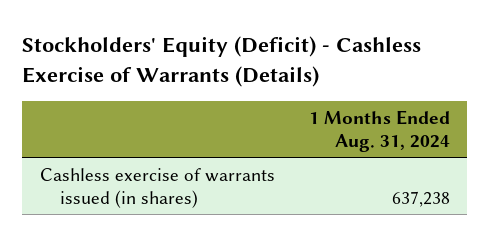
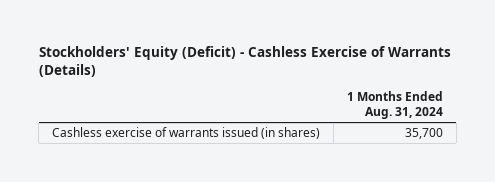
[392,190,451,207] 637,238 -> [405,128,444,140] 35,700

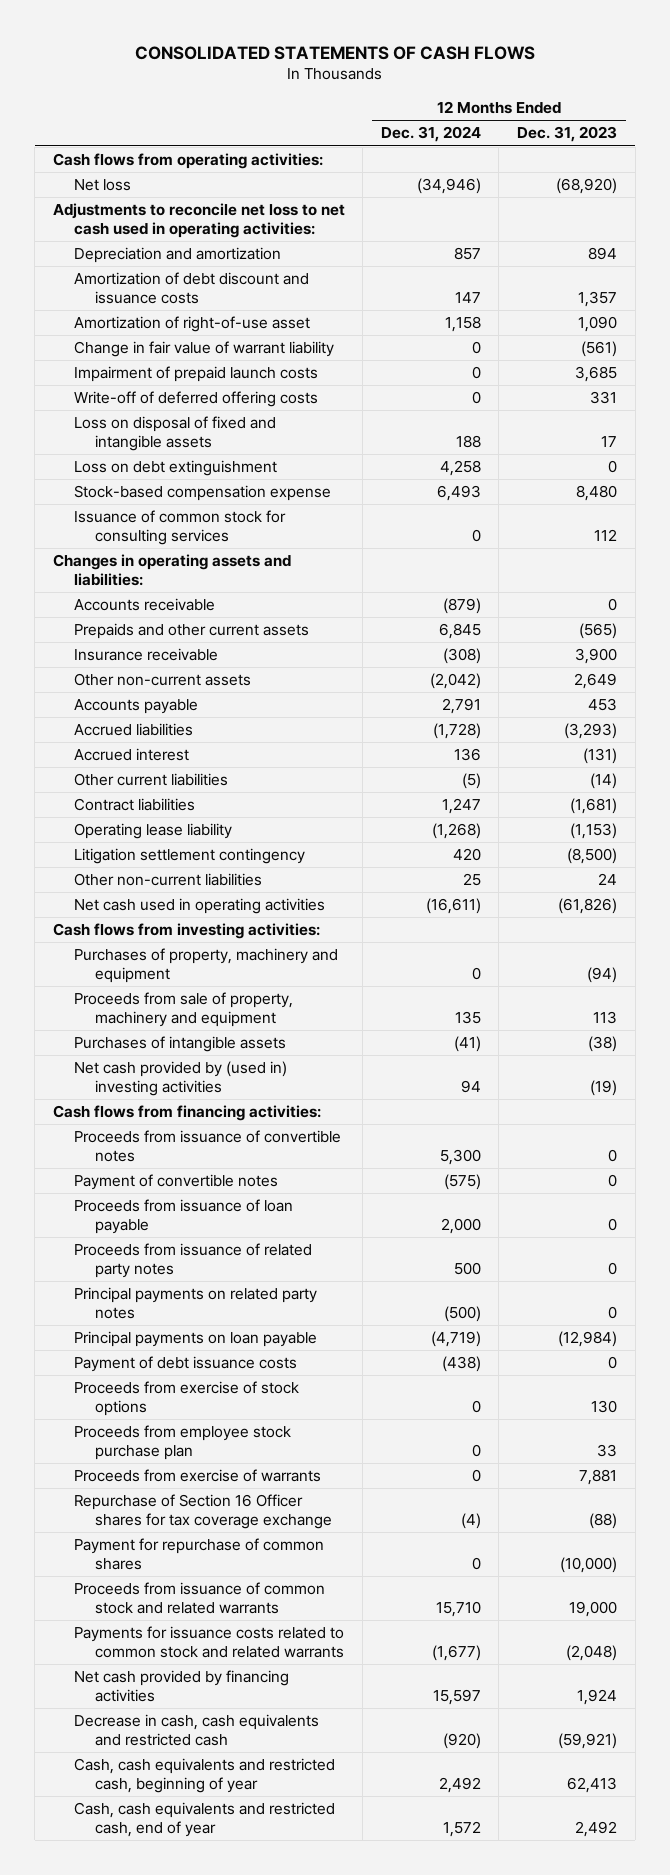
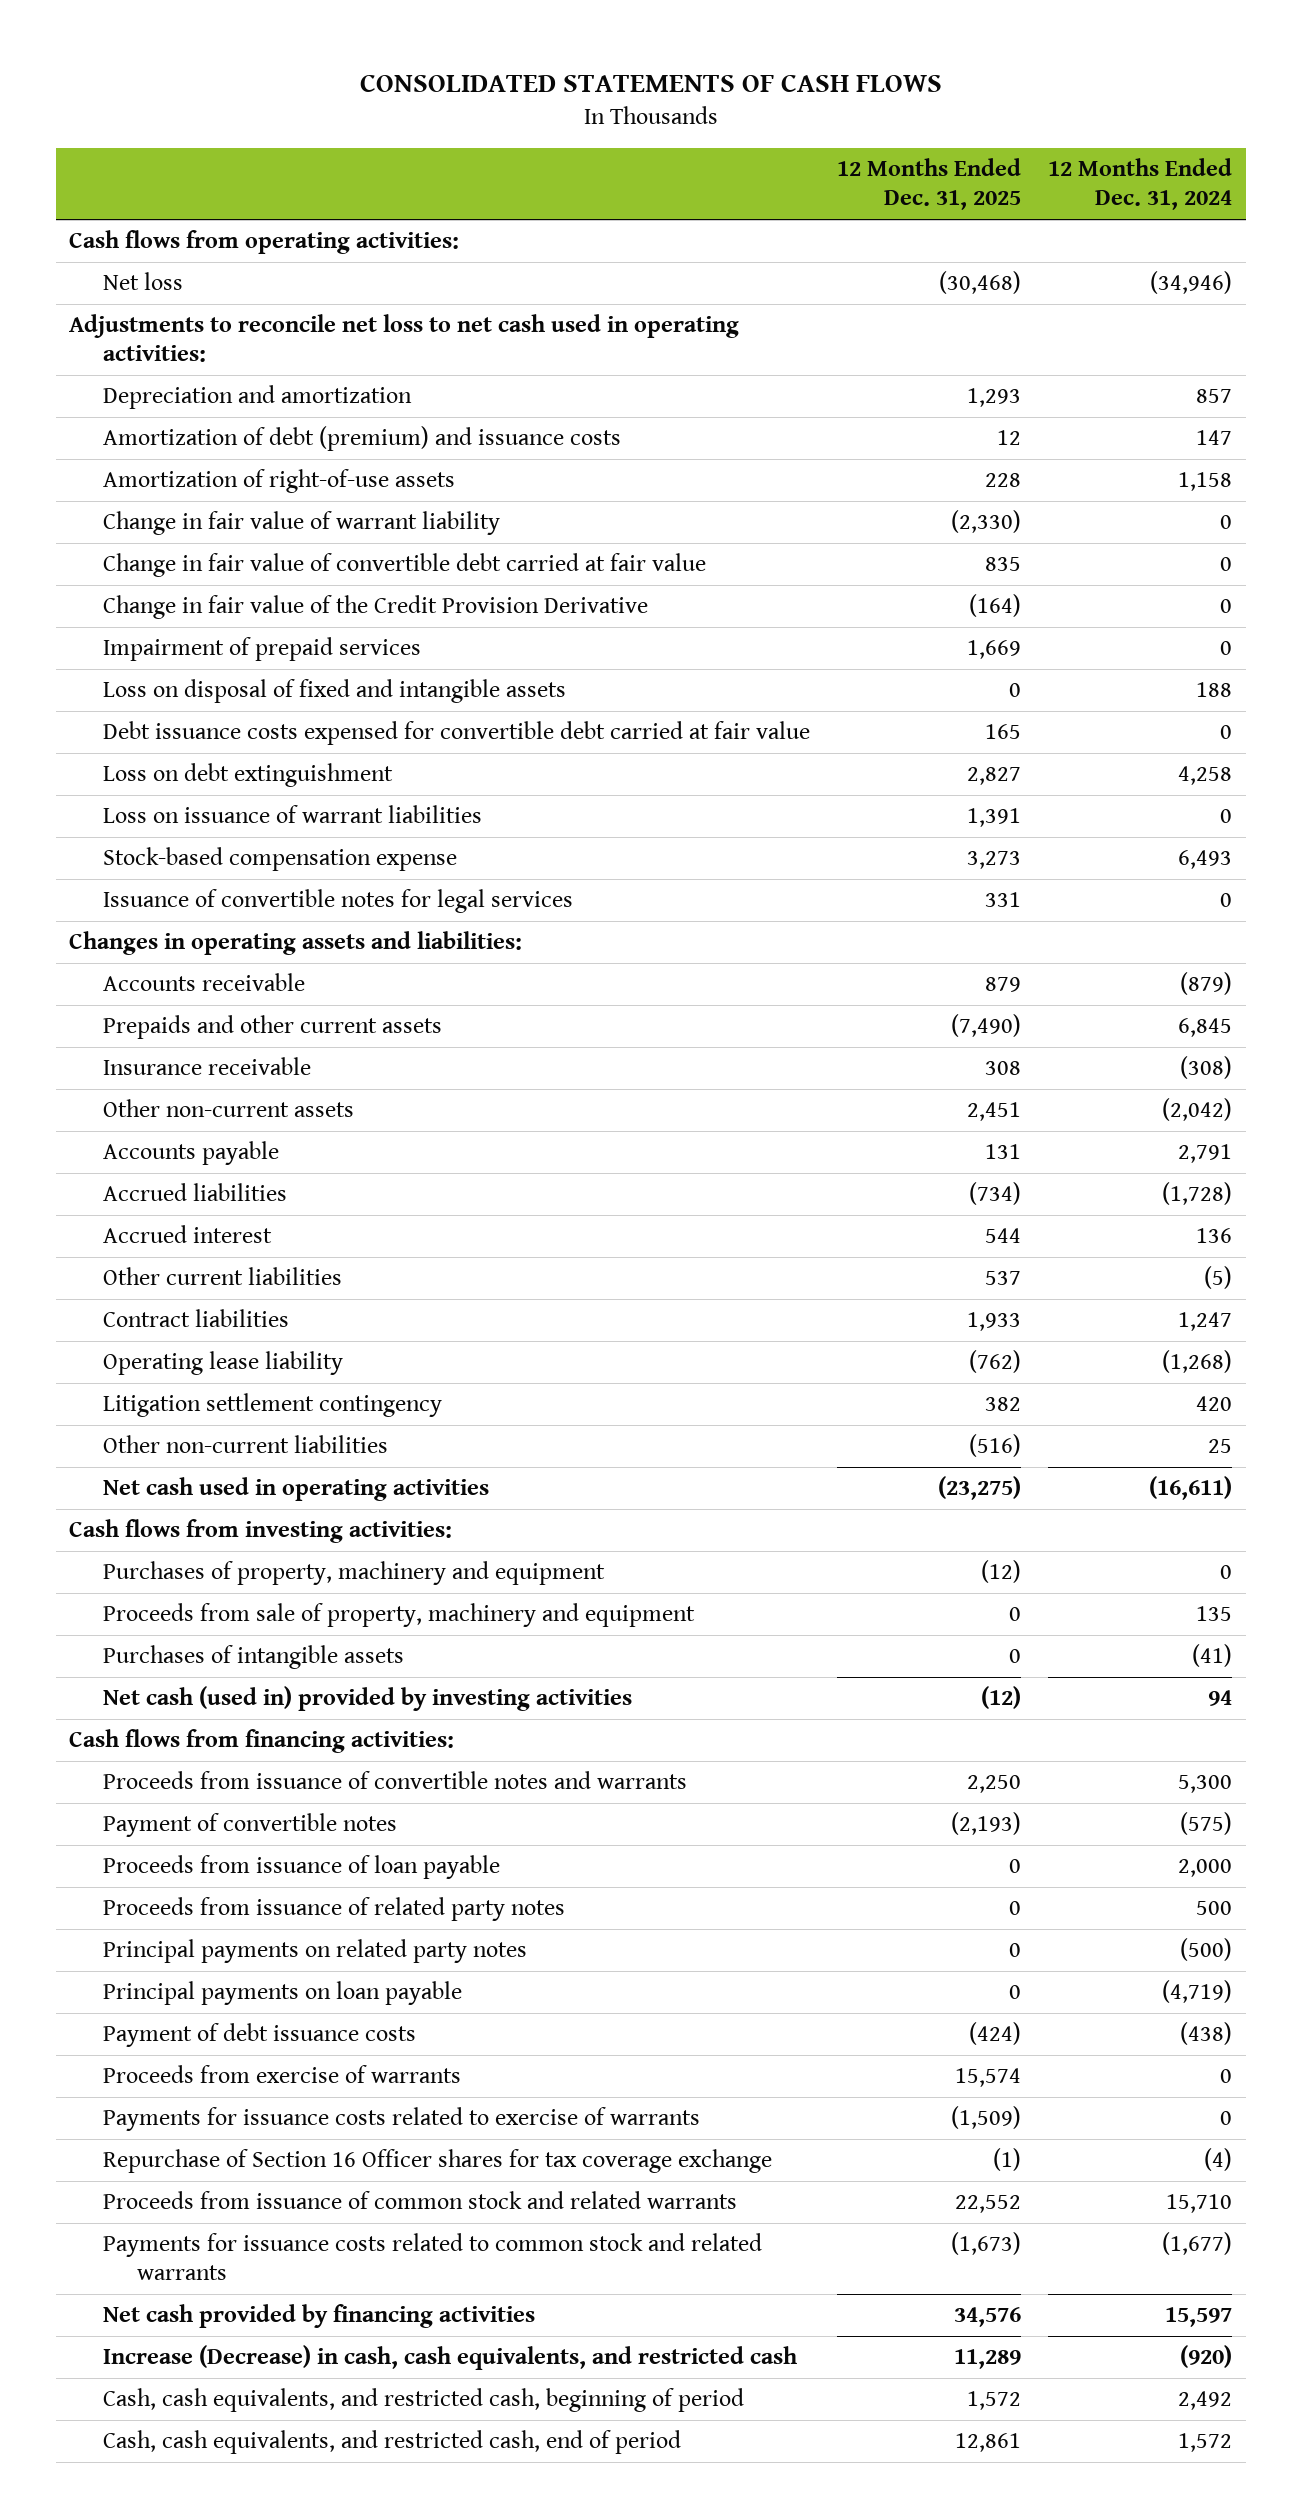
[517,126,618,143] Dec. 31, 2023 -> none
none -> [837,158,1022,211] 12 Months Ended Dec. 31, 2025
[73,272,309,304] Amortization of debt discount and issuance costs -> [103,426,622,452] Amortization of debt (premium) and issuance costs
[73,316,310,333] Amortization of right-of-use asset -> [103,469,456,494] Amortization of right-of-use assets
[73,391,318,408] Write-off of deferred offering costs -> none
none -> [103,553,707,578] Change in fair value of convertible debt carried at fair value
none -> [103,595,649,620] Change in fair value of the Credit Provision Derivative
[73,366,318,383] Impairment of prepaid launch costs -> [103,637,422,662] Impairment of prepaid services
none -> [103,721,811,746] Debt issuance costs expensed for convertible debt carried at fair value
none -> [103,805,483,824] Loss on issuance of warrant liabilities
[73,510,286,545] Issuance of common stock for consulting services -> none
none -> [103,889,574,914] Issuance of convertible notes for legal services
[73,1061,287,1096] Net cash provided by (used in) investing activities -> [103,1686,633,1712] Net cash (used in) provided by investing activities
[73,1130,341,1162] Proceeds from issuance of convertible notes -> [103,1771,688,1790] Proceeds from issuance of convertible notes and warrants
[73,1381,299,1416] Proceeds from exercise of stock options -> none
[73,1425,291,1460] Proceeds from employee stock purchase plan -> none
none -> [103,2107,701,2132] Payments for issuance costs related to exercise of warrants
[73,1538,324,1570] Payment for repurchase of common shares -> none
[73,1714,319,1746] Decrease in cash, cash equivalents and restricted cash -> [103,2345,798,2371] Increase (Decrease) in cash, cash equivalents, and restricted cash
[73,1758,335,1793] Cash, cash equivalents and restricted cash, beginning of year -> [103,2388,745,2413] Cash, cash equivalents, and restricted cash, beginning of period
[73,1802,335,1837] Cash, cash equivalents and restricted cash, end of year -> [103,2430,682,2455] Cash, cash equivalents, and restricted cash, end of period

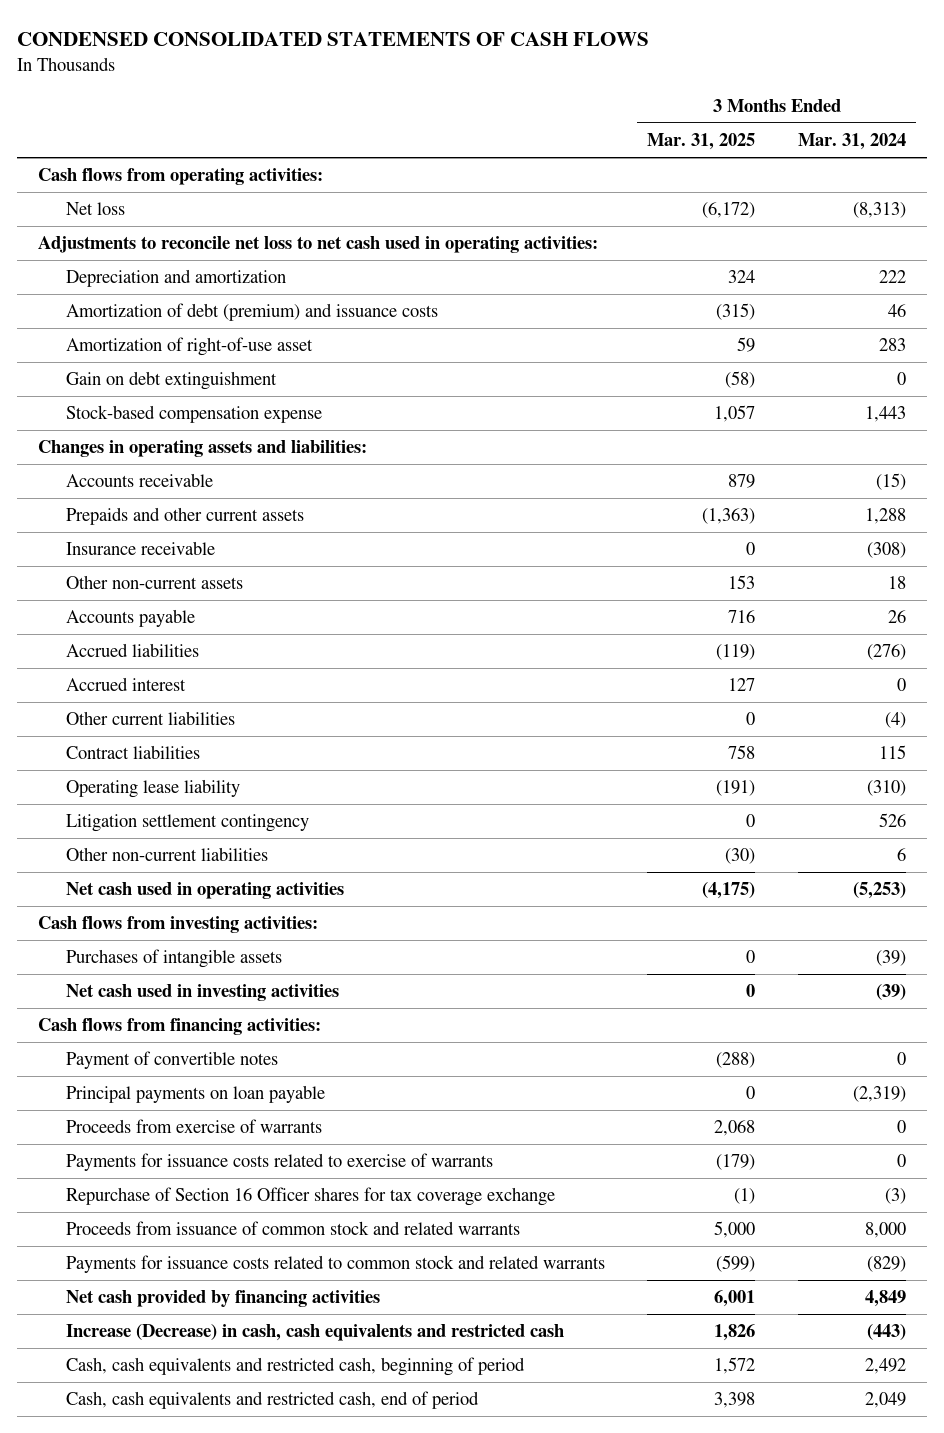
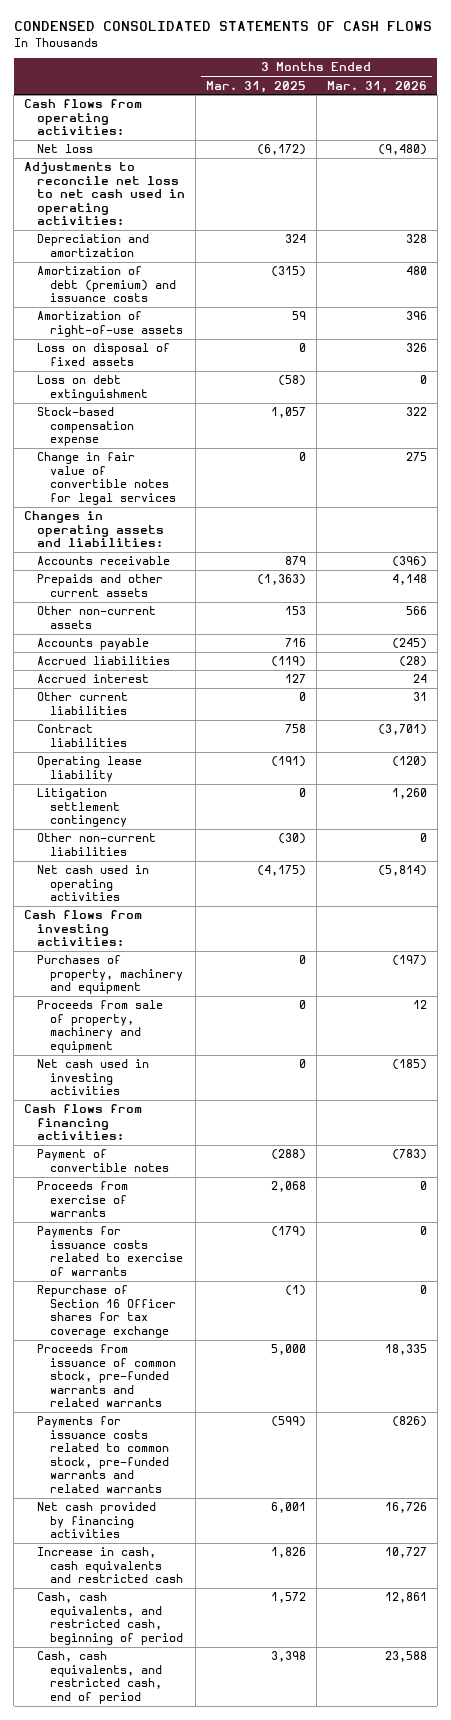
[797,133,906,151] Mar. 31, 2024 -> none
none -> [326,80,427,93] Mar. 31, 2026
[66,337,314,357] Amortization of right-of-use asset -> [37,311,184,337] Amortization of right-of-use assets
none -> [37,343,171,366] Loss on disposal of fixed assets
[66,371,278,391] Gain on debt extinguishment -> [37,375,149,401] Loss on debt extinguishment
none -> [37,452,177,505] Change in fair value of convertible notes for legal services
[66,541,216,556] Insurance receivable -> none
[66,949,283,969] Purchases of intangible assets -> none
none -> [37,955,184,995] Purchases of property, machinery and equipment
none -> [37,1000,164,1053] Proceeds from sale of property, machinery and equipment
[66,1085,326,1104] Principal payments on loan payable -> none
[66,1221,521,1236] Proceeds from issuance of common stock and related warrants -> [37,1344,177,1408] Proceeds from issuance of common stock, pre-funded warrants and related warrants
[66,1255,606,1274] Payments for issuance costs related to common stock and related warrants -> [37,1416,170,1493] Payments for issuance costs related to common stock, pre-funded warrants and related warrants
[66,1324,565,1342] Increase (Decrease) in cash, cash equivalents and restricted cash -> [37,1547,184,1584] Increase in cash, cash equivalents and restricted cash
[66,1357,526,1377] Cash, cash equivalents and restricted cash, beginning of period -> [37,1592,184,1645] Cash, cash equivalents, and restricted cash, beginning of period
[66,1391,480,1410] Cash, cash equivalents and restricted cash, end of period -> [37,1651,163,1704] Cash, cash equivalents, and restricted cash, end of period

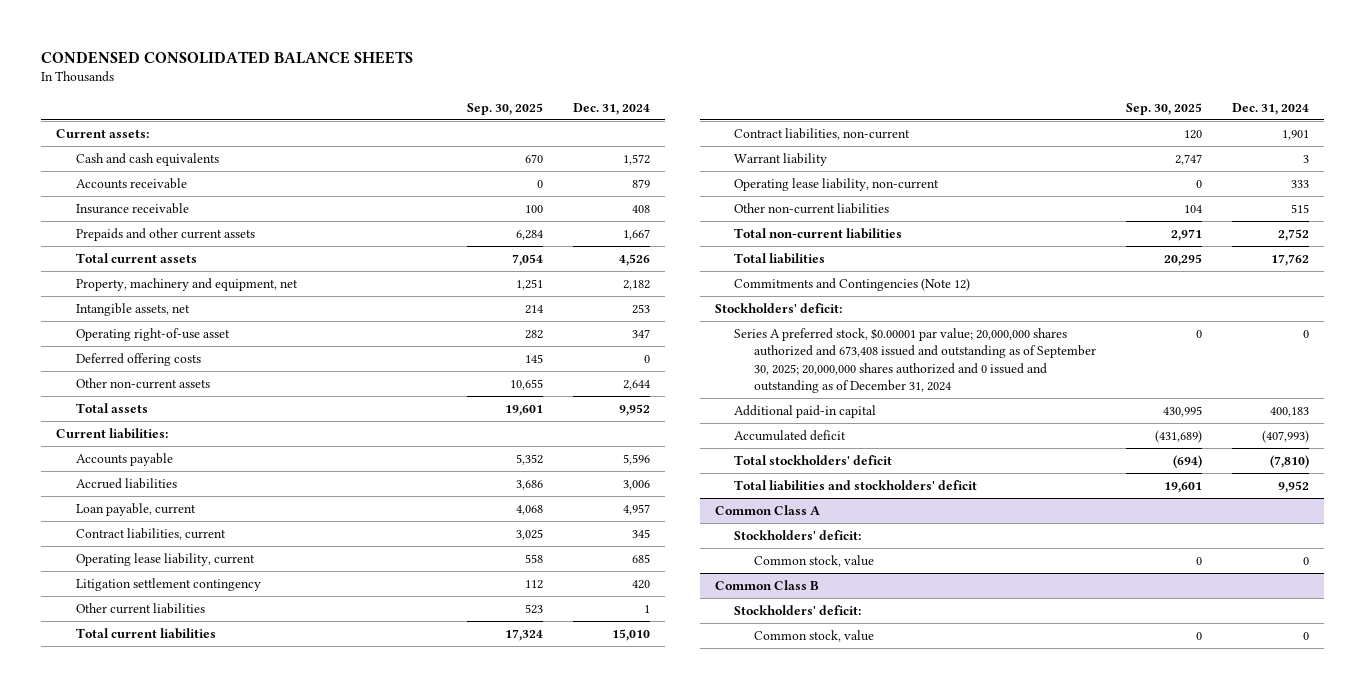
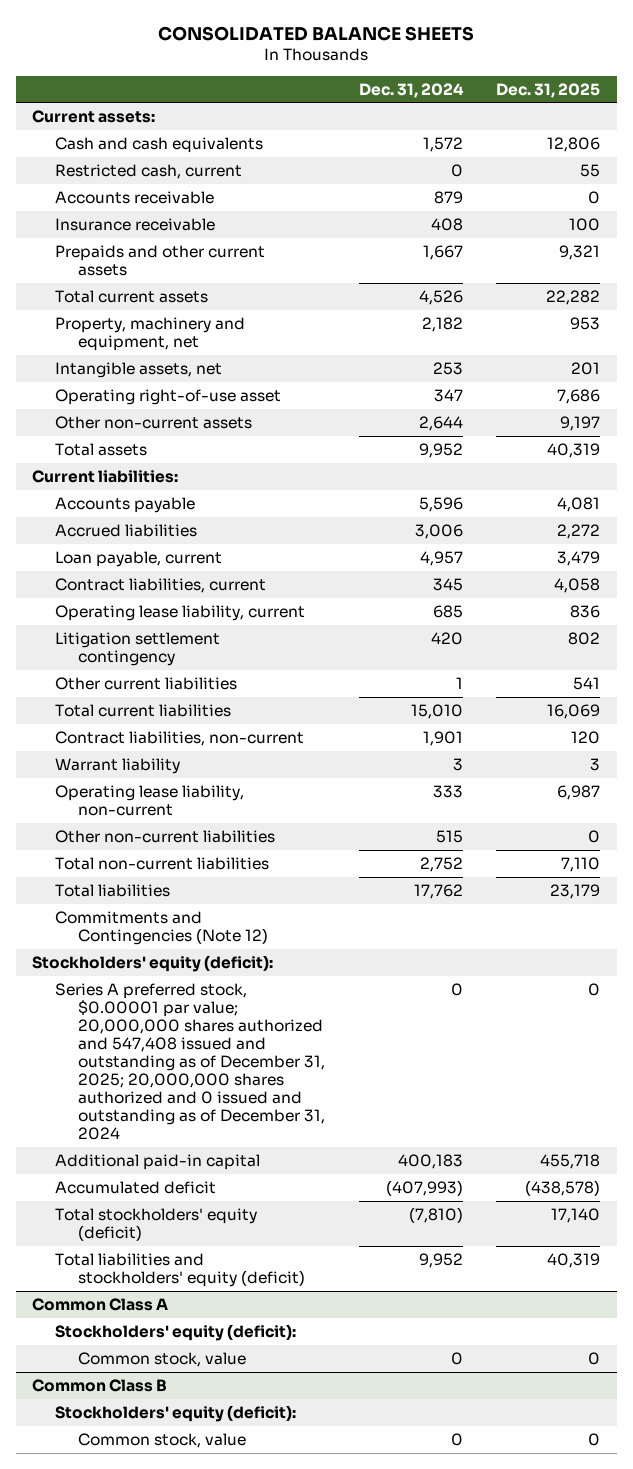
[41,50,414,64] CONDENSED CONSOLIDATED BALANCE SHEETS -> [158,25,475,41] CONSOLIDATED BALANCE SHEETS
[467,102,544,115] Sep. 30, 2025 -> none
none -> [496,82,601,98] Dec. 31, 2025
none -> [55,163,243,179] Restricted cash, current
[75,352,201,366] Deferred offering costs -> none
[714,302,842,313] Stockholders' deficit: -> [32,954,274,972] Stockholders' equity (deficit):
[734,327,1096,393] Series A preferred stock, $0.00001 par value; 20,000,000 shares authorized and 673,408 issued and outstanding as of September 30, 2025; 20,000,000 shares authorized and 0 issued and outstanding as of December 31, 2024 -> [55,982,326,1140] Series A preferred stock, $0.00001 par value; 20,000,000 shares authorized and 547,408 issued and outstanding as of December 31, 2025; 20,000,000 shares authorized and 0 issued and outstanding as of December 31, 2024
[734,454,893,465] Total stockholders' deficit -> [55,1207,258,1241] Total stockholders' equity (deficit)
[734,479,978,491] Total liabilities and stockholders' deficit -> [55,1252,306,1287] Total liabilities and stockholders' equity (deficit)
[734,529,862,540] Stockholders' deficit: -> [55,1323,297,1341] Stockholders' equity (deficit):
[734,604,862,615] Stockholders' deficit: -> [55,1404,297,1422] Stockholders' equity (deficit):

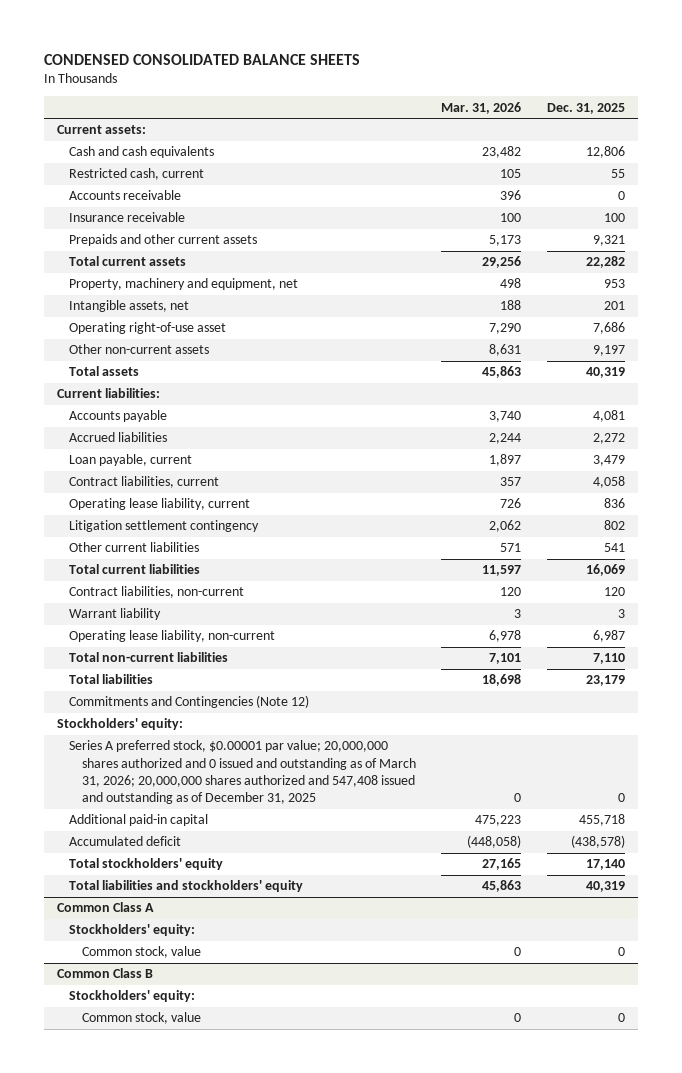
[158,25,475,41] CONSOLIDATED BALANCE SHEETS -> [43,53,360,65] CONDENSED CONSOLIDATED BALANCE SHEETS
[358,82,464,98] Dec. 31, 2024 -> none
none -> [441,101,522,114] Mar. 31, 2026
[55,829,276,843] Other non-current liabilities -> none
[32,954,274,972] Stockholders' equity (deficit): -> [56,718,183,731] Stockholders' equity:
[55,982,326,1140] Series A preferred stock, $0.00001 par value; 20,000,000 shares authorized and 547,408 issued and outstanding as of December 31, 2025; 20,000,000 shares authorized and 0 issued and outstanding as of December 31, 2024 -> [69,740,416,804] Series A preferred stock, $0.00001 par value; 20,000,000 shares authorized and 0 issued and outstanding as of March 31, 2026; 20,000,000 shares authorized and 547,408 issued and outstanding as of December 31, 2025
[55,1207,258,1241] Total stockholders' equity (deficit) -> [69,858,224,871] Total stockholders' equity
[55,1252,306,1287] Total liabilities and stockholders' equity (deficit) -> [69,880,304,893] Total liabilities and stockholders' equity
[55,1323,297,1341] Stockholders' equity (deficit): -> [69,924,196,937] Stockholders' equity:
[55,1404,297,1422] Stockholders' equity (deficit): -> [69,990,196,1003] Stockholders' equity:

